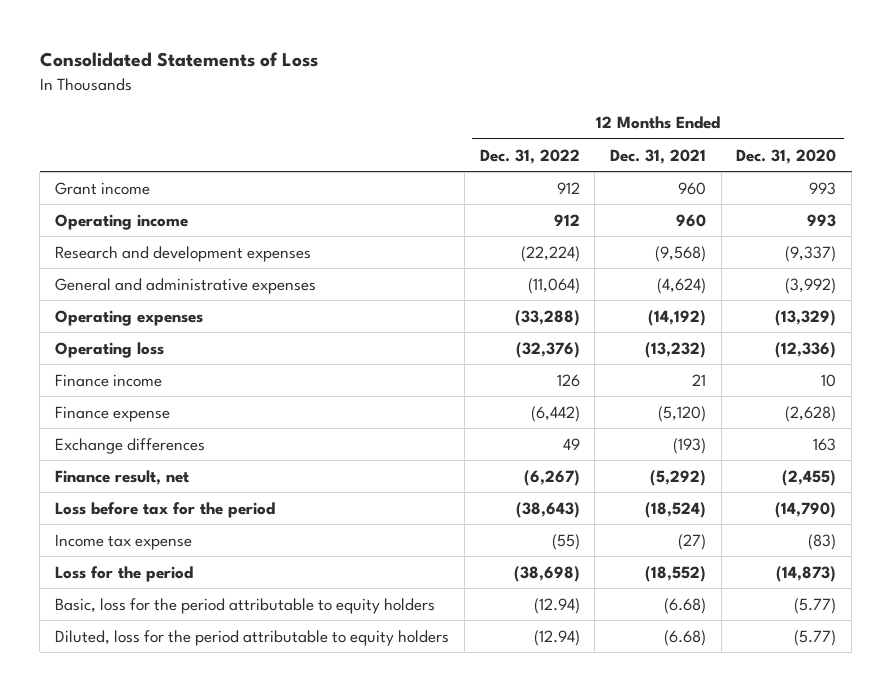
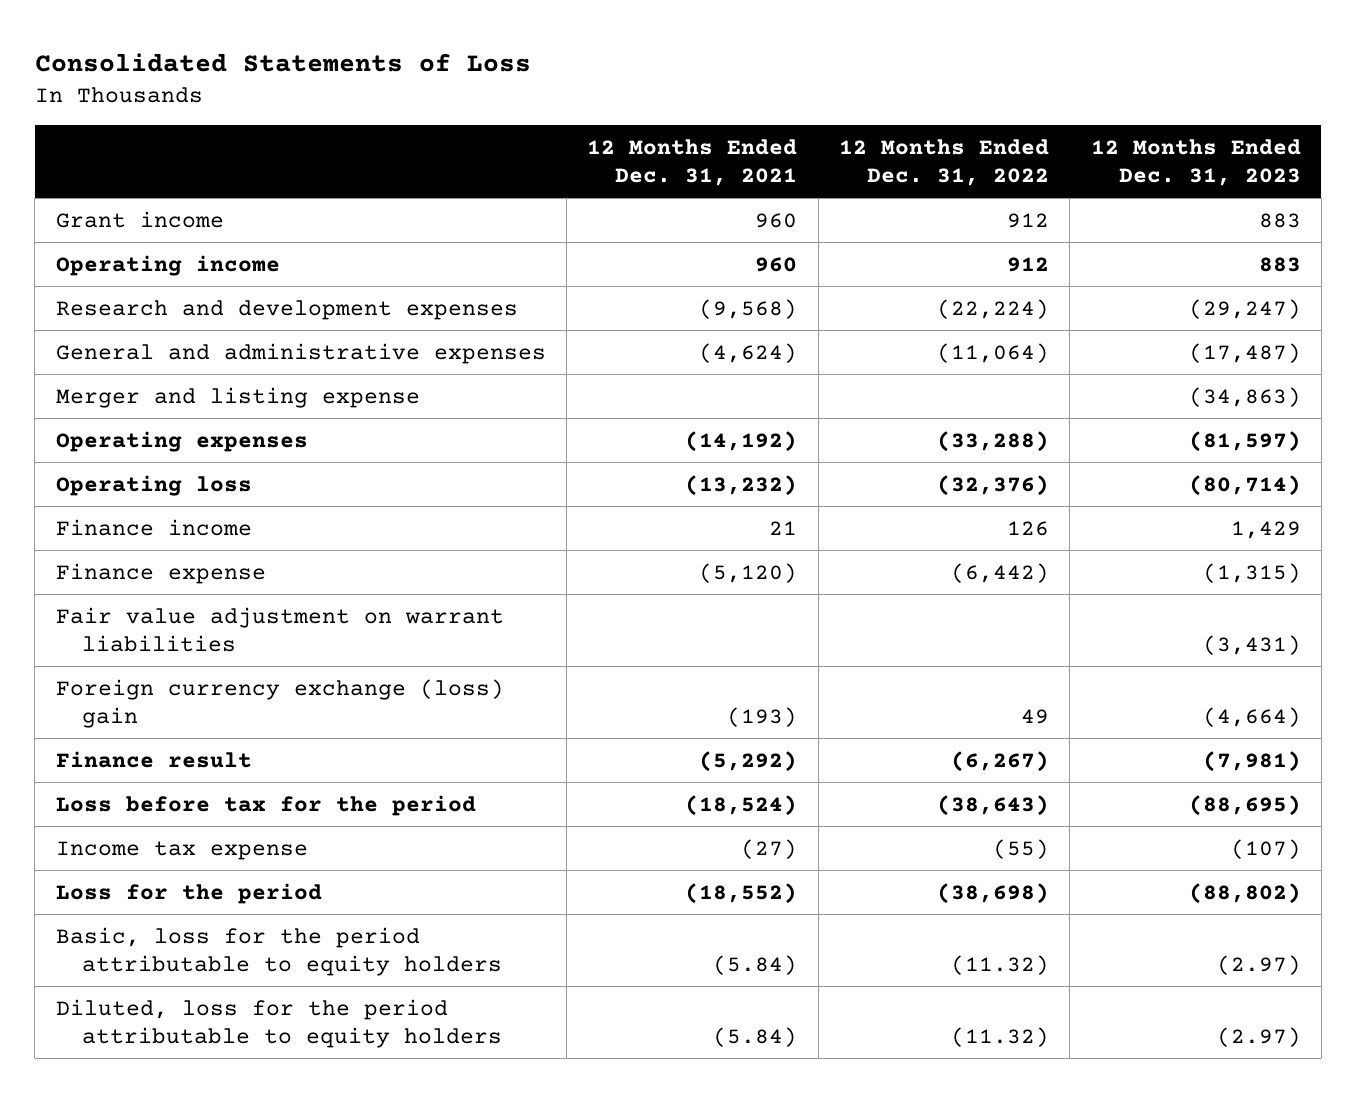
[736,148,837,164] Dec. 31, 2020 -> none
none -> [1090,138,1301,186] 12 Months Ended Dec. 31, 2023
none -> [55,386,420,408] Merger and listing expense
none -> [55,606,504,652] Fair value adjustment on warrant liabilities
[55,437,206,454] Exchange differences -> [55,678,504,728] Foreign currency exchange (loss) gain
[55,469,190,485] Finance result, net -> [55,750,252,768] Finance result
[533,597,580,614] (12.94) -> [950,954,1049,975] (11.32)
[664,597,707,614] (6.68) -> [713,954,798,975] (5.84)
[533,629,580,646] (12.94) -> [950,1026,1049,1047] (11.32)
[664,629,707,646] (6.68) -> [713,1026,798,1047] (5.84)

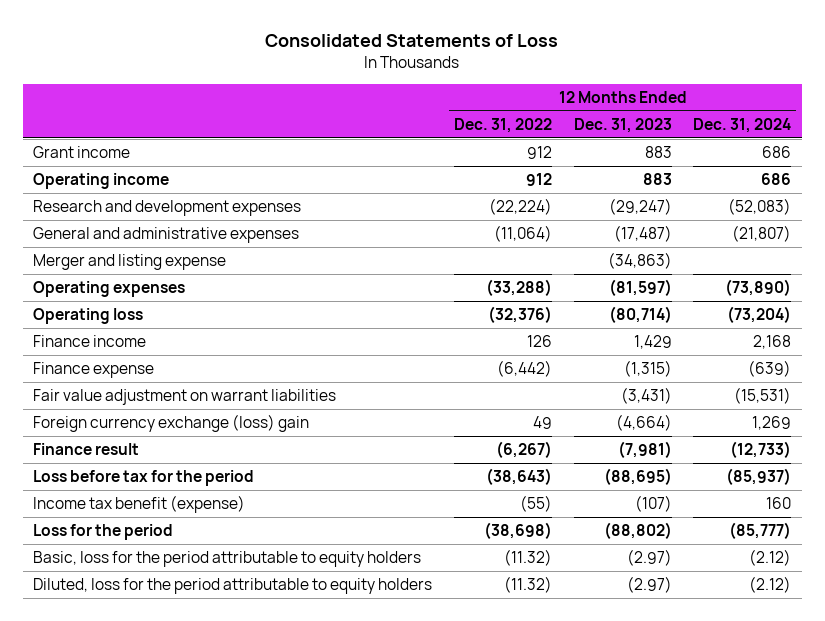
[587,138,798,186] 12 Months Ended Dec. 31, 2021 -> none
none -> [693,118,792,134] Dec. 31, 2024
[55,840,308,860] Income tax expense -> [33,495,246,514] Income tax benefit (expense)

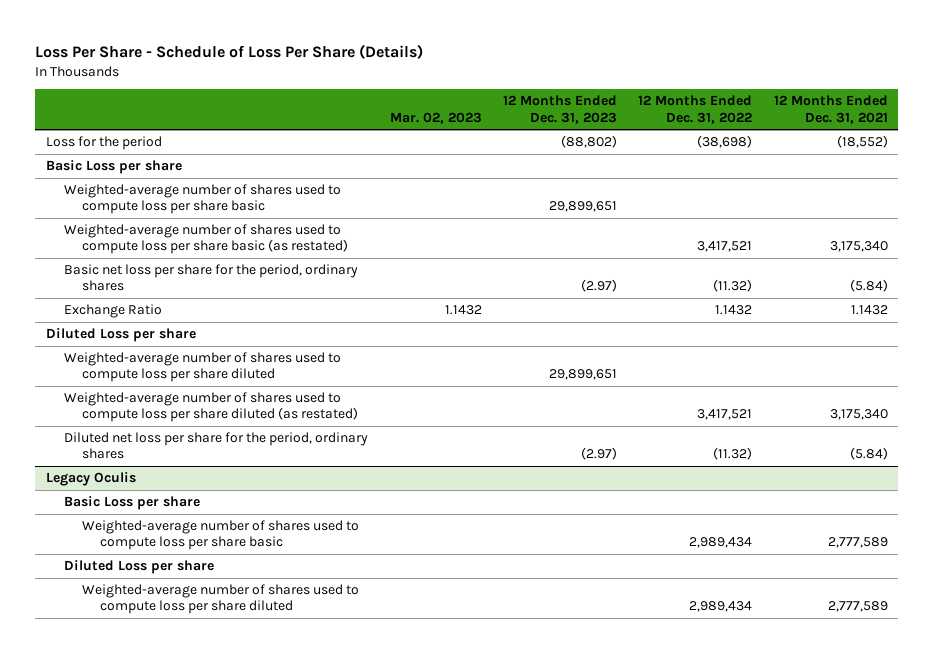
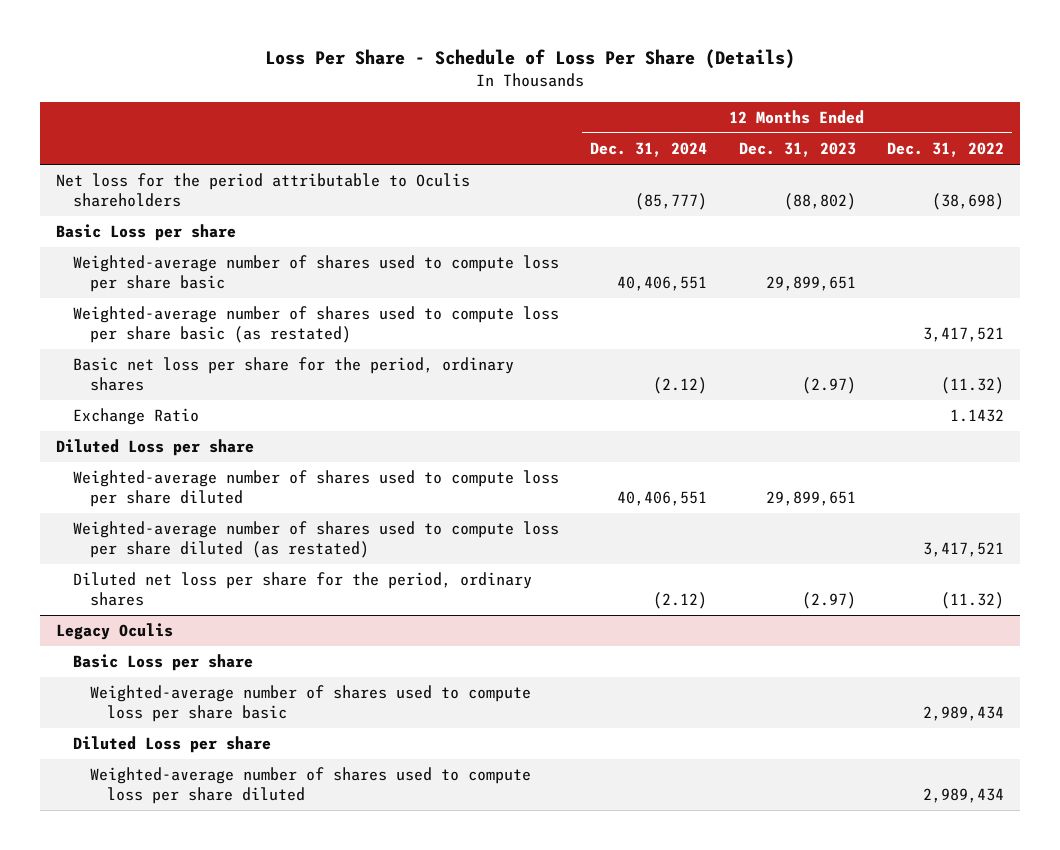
[389,111,482,124] Mar. 02, 2023 -> none
[773,95,888,124] 12 Months Ended Dec. 31, 2021 -> none
none -> [590,142,708,158] Dec. 31, 2024
[46,136,163,151] Loss for the period -> [55,173,470,207] Net loss for the period attributable to Oculis shareholders

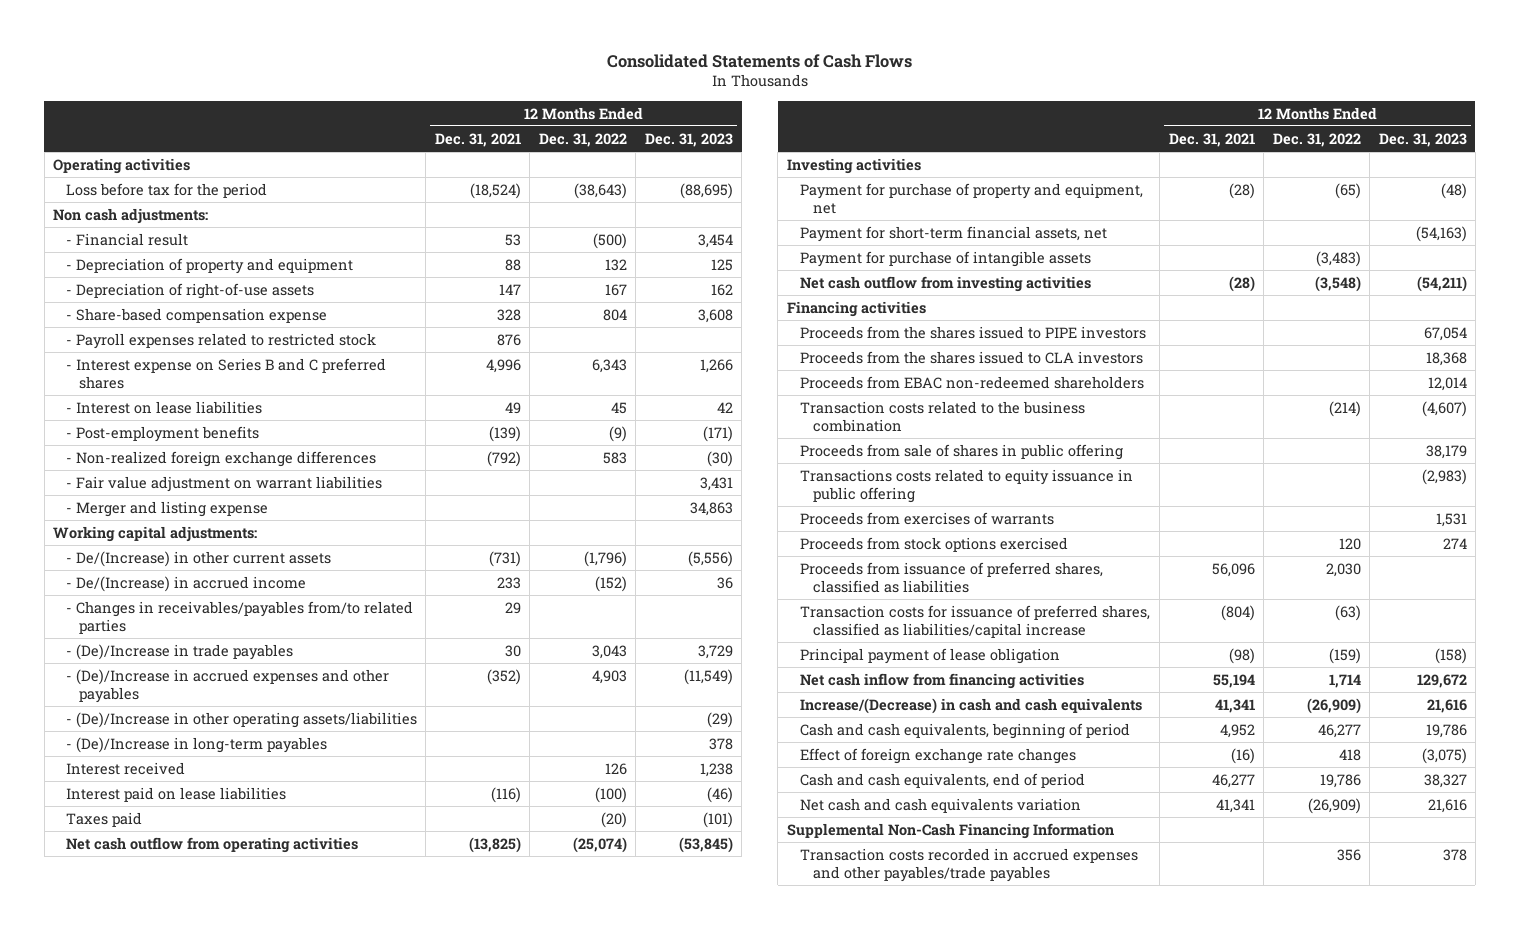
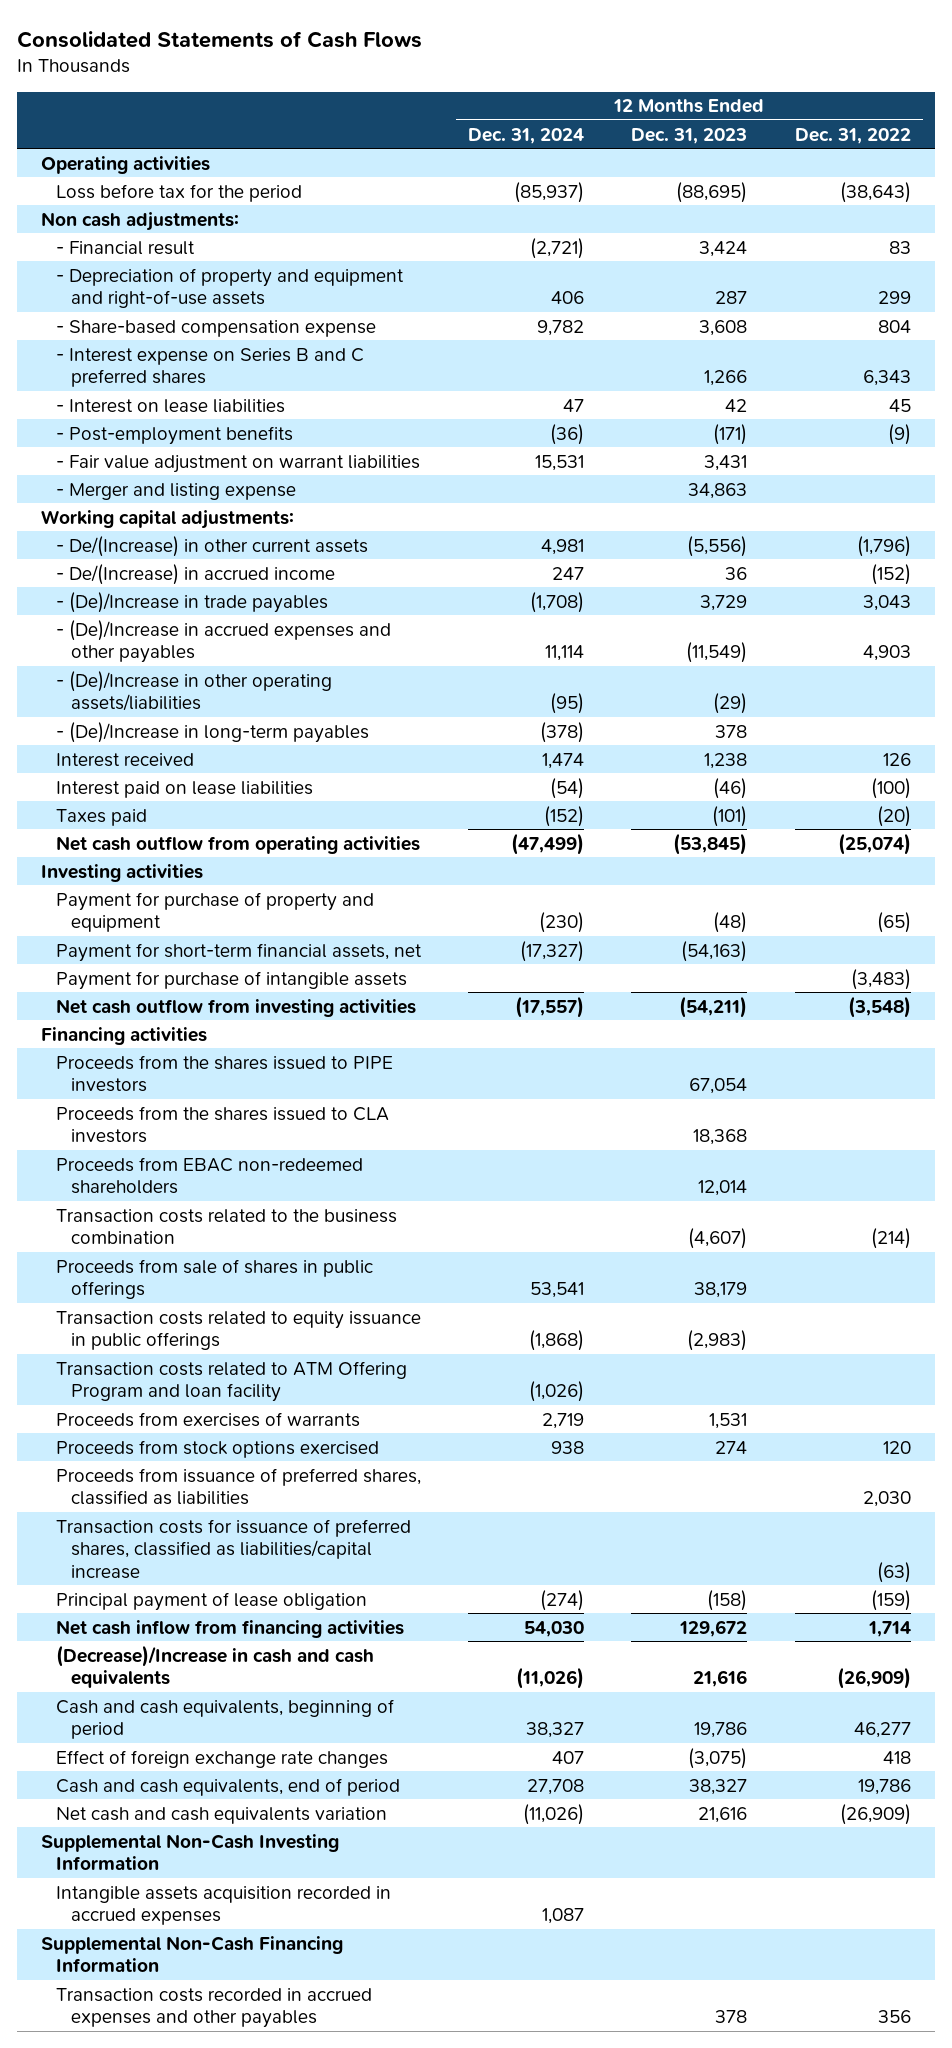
[434,132,521,147] Dec. 31, 2021 -> none
none -> [468,127,585,144] Dec. 31, 2024
[65,282,314,299] - Depreciation of right-of-use assets -> none
[592,232,627,249] (500) -> [888,240,911,254] 83
[697,233,733,248] 3,454 -> [699,240,748,257] 3,424
[65,257,353,274] - Depreciation of property and equipment -> [55,267,404,309] - Depreciation of property and equipment and right-of-use assets
[604,258,627,271] 132 -> [877,291,911,305] 299
[710,258,733,271] 125 -> [715,291,748,305] 287
[65,332,376,349] - Payroll expenses related to restricted stock -> none
[65,450,376,467] - Non-realized foreign exchange differences -> none
[65,600,413,635] - Changes in receivables/payables from/to related parties -> none
[799,182,1143,215] Payment for purchase of property and equipment, net -> [55,891,374,933] Payment for purchase of property and equipment
[799,443,1123,460] Proceeds from sale of shares in public offering -> [55,1258,373,1300] Proceeds from sale of shares in public offerings
[799,468,1133,504] Transactions costs related to equity issuance in public offering -> [55,1310,421,1351] Transaction costs related to equity issuance in public offerings
none -> [55,1360,407,1403] Transaction costs related to ATM Offering Program and loan facility
[799,697,1142,714] Increase/(Decrease) in cash and cash equivalents -> [55,1644,374,1689] (Decrease)/Increase in cash and cash equivalents
none -> [40,1833,339,1871] Supplemental Non-Cash Investing Information
none -> [55,1885,391,1926] Intangible assets acquisition recorded in accrued expenses
[799,847,1138,883] Transaction costs recorded in accrued expenses and other payables/trade payables -> [55,1987,372,2029] Transaction costs recorded in accrued expenses and other payables

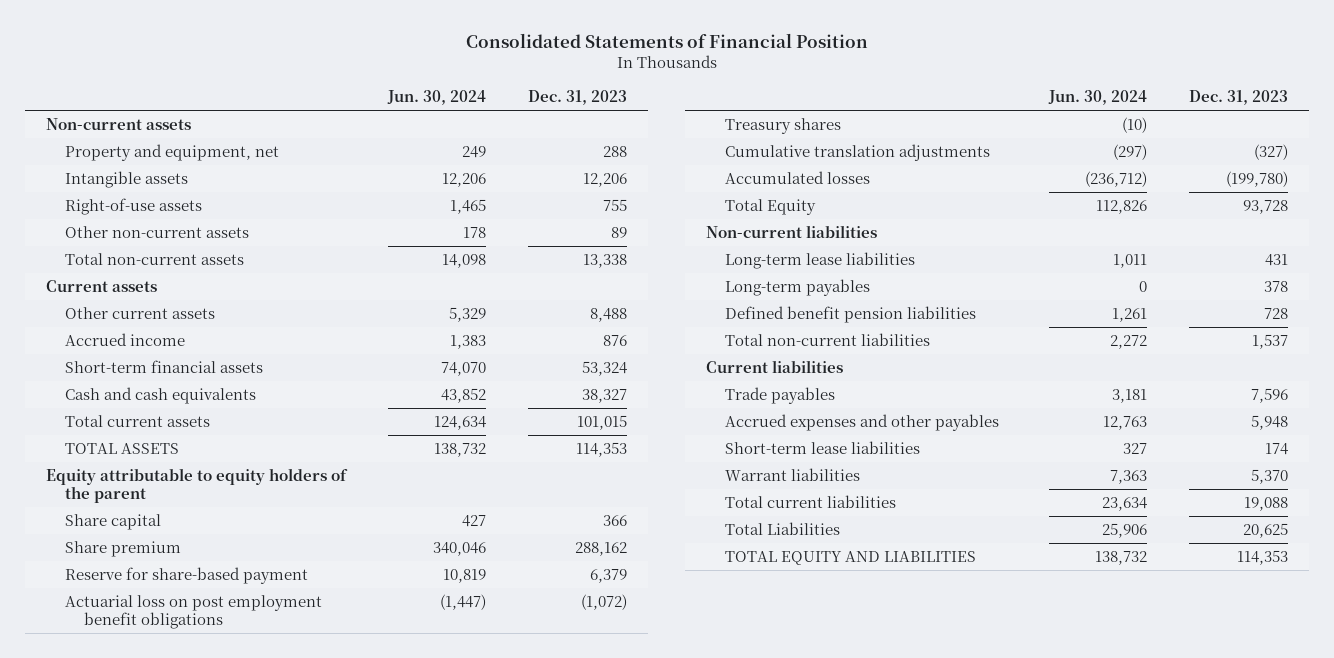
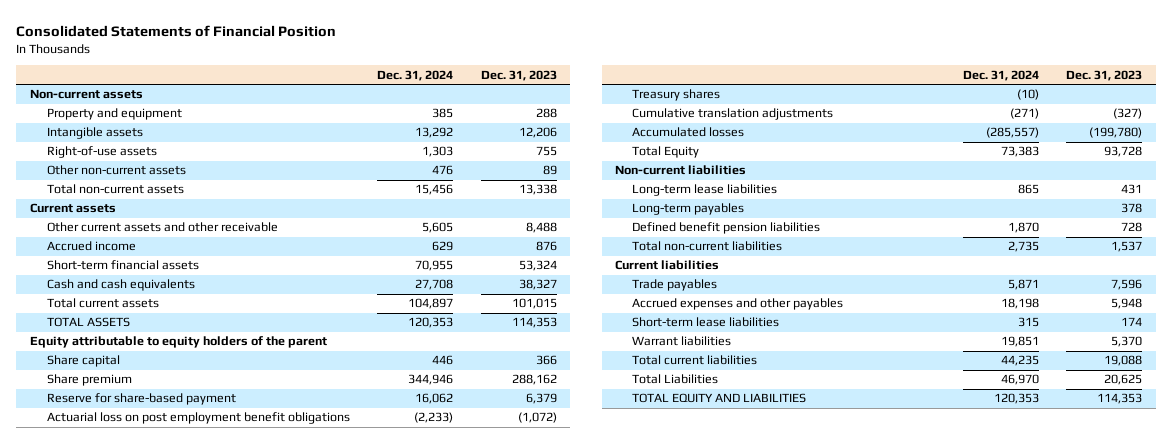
[387,90,487,106] Jun. 30, 2024 -> none
none -> [377,69,454,81] Dec. 31, 2024
[64,143,279,161] Property and equipment, net -> [46,108,182,121] Property and equipment
[64,306,215,319] Other current assets -> [46,222,278,233] Other current assets and other receivable

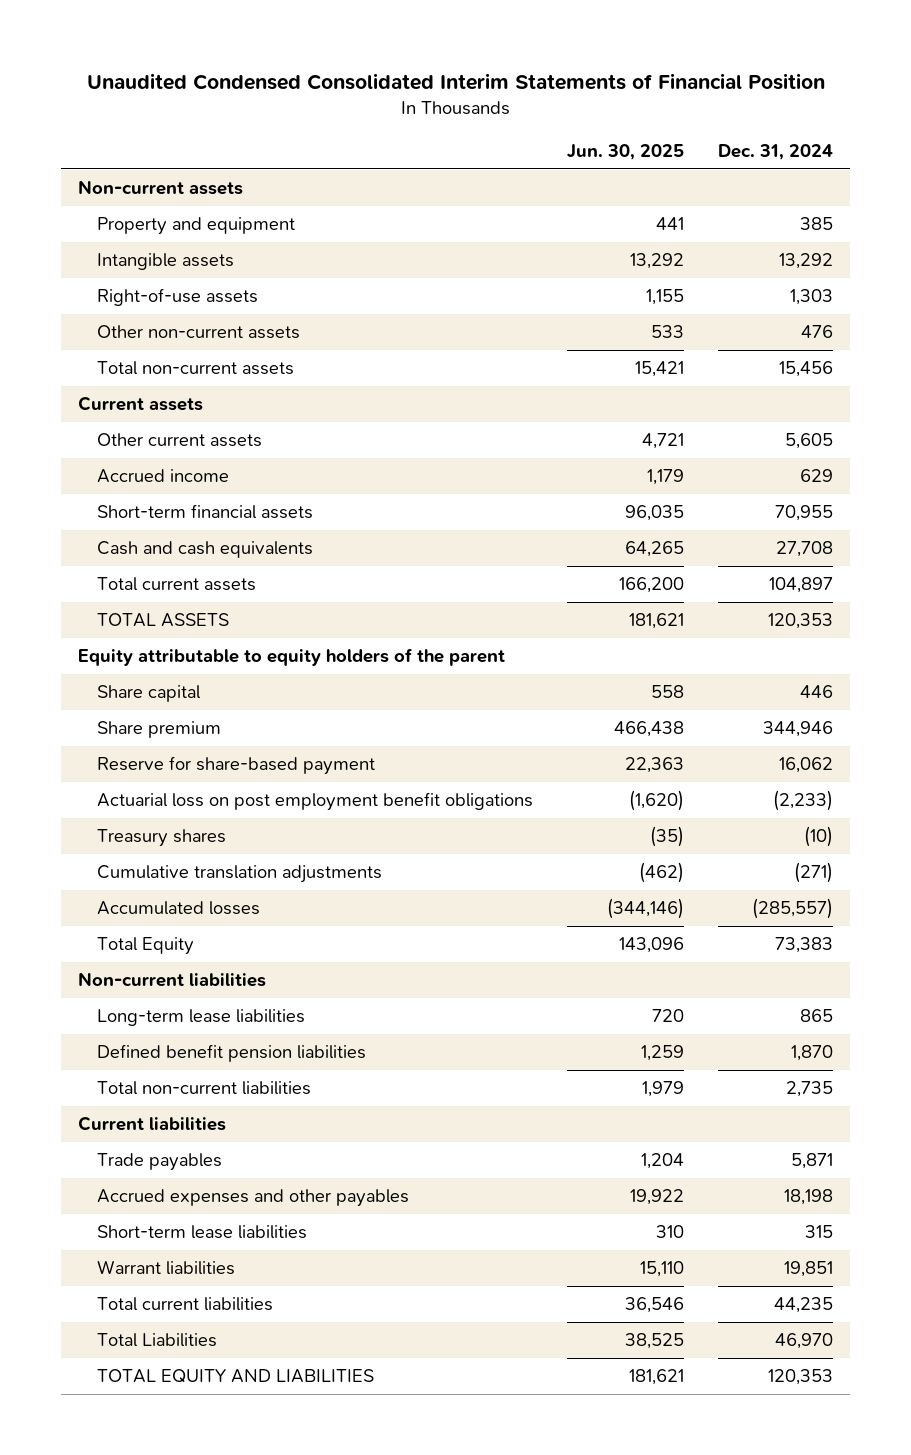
[16,24,337,37] Consolidated Statements of Financial Position -> [86,73,825,91] Unaudited Condensed Consolidated Interim Statements of Financial Position
[480,69,557,81] Dec. 31, 2023 -> none
none -> [567,143,685,160] Jun. 30, 2025
[46,222,278,233] Other current assets and other receivable -> [96,433,262,448] Other current assets
[632,203,745,216] Long-term payables -> none

